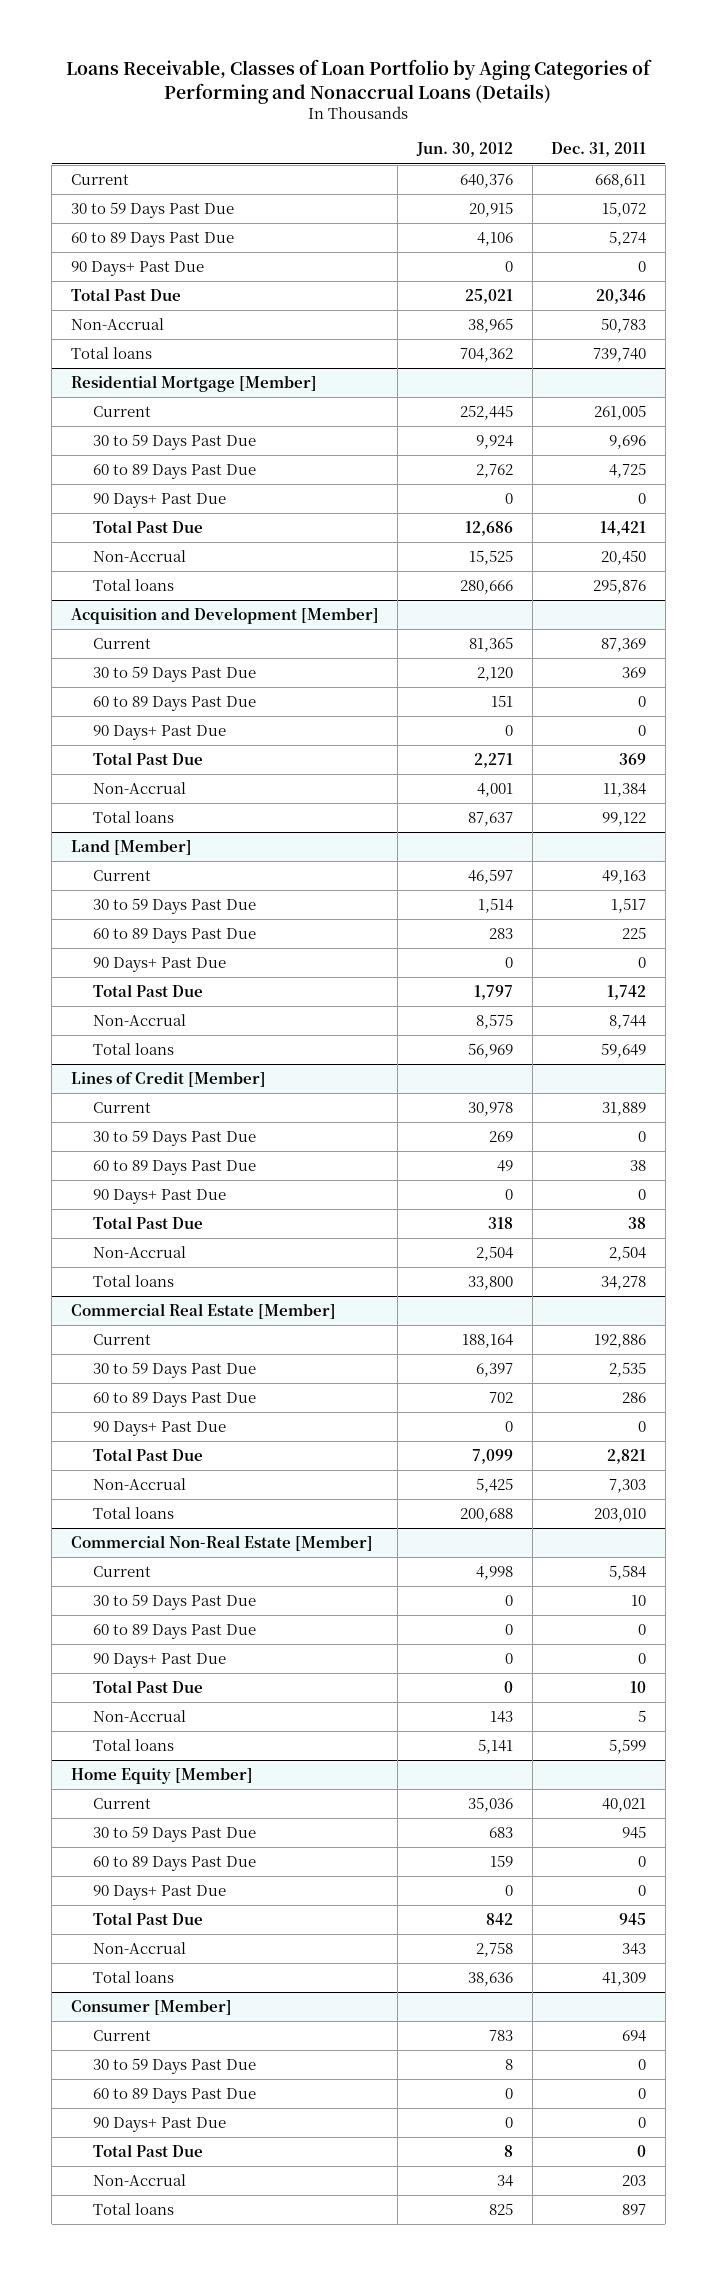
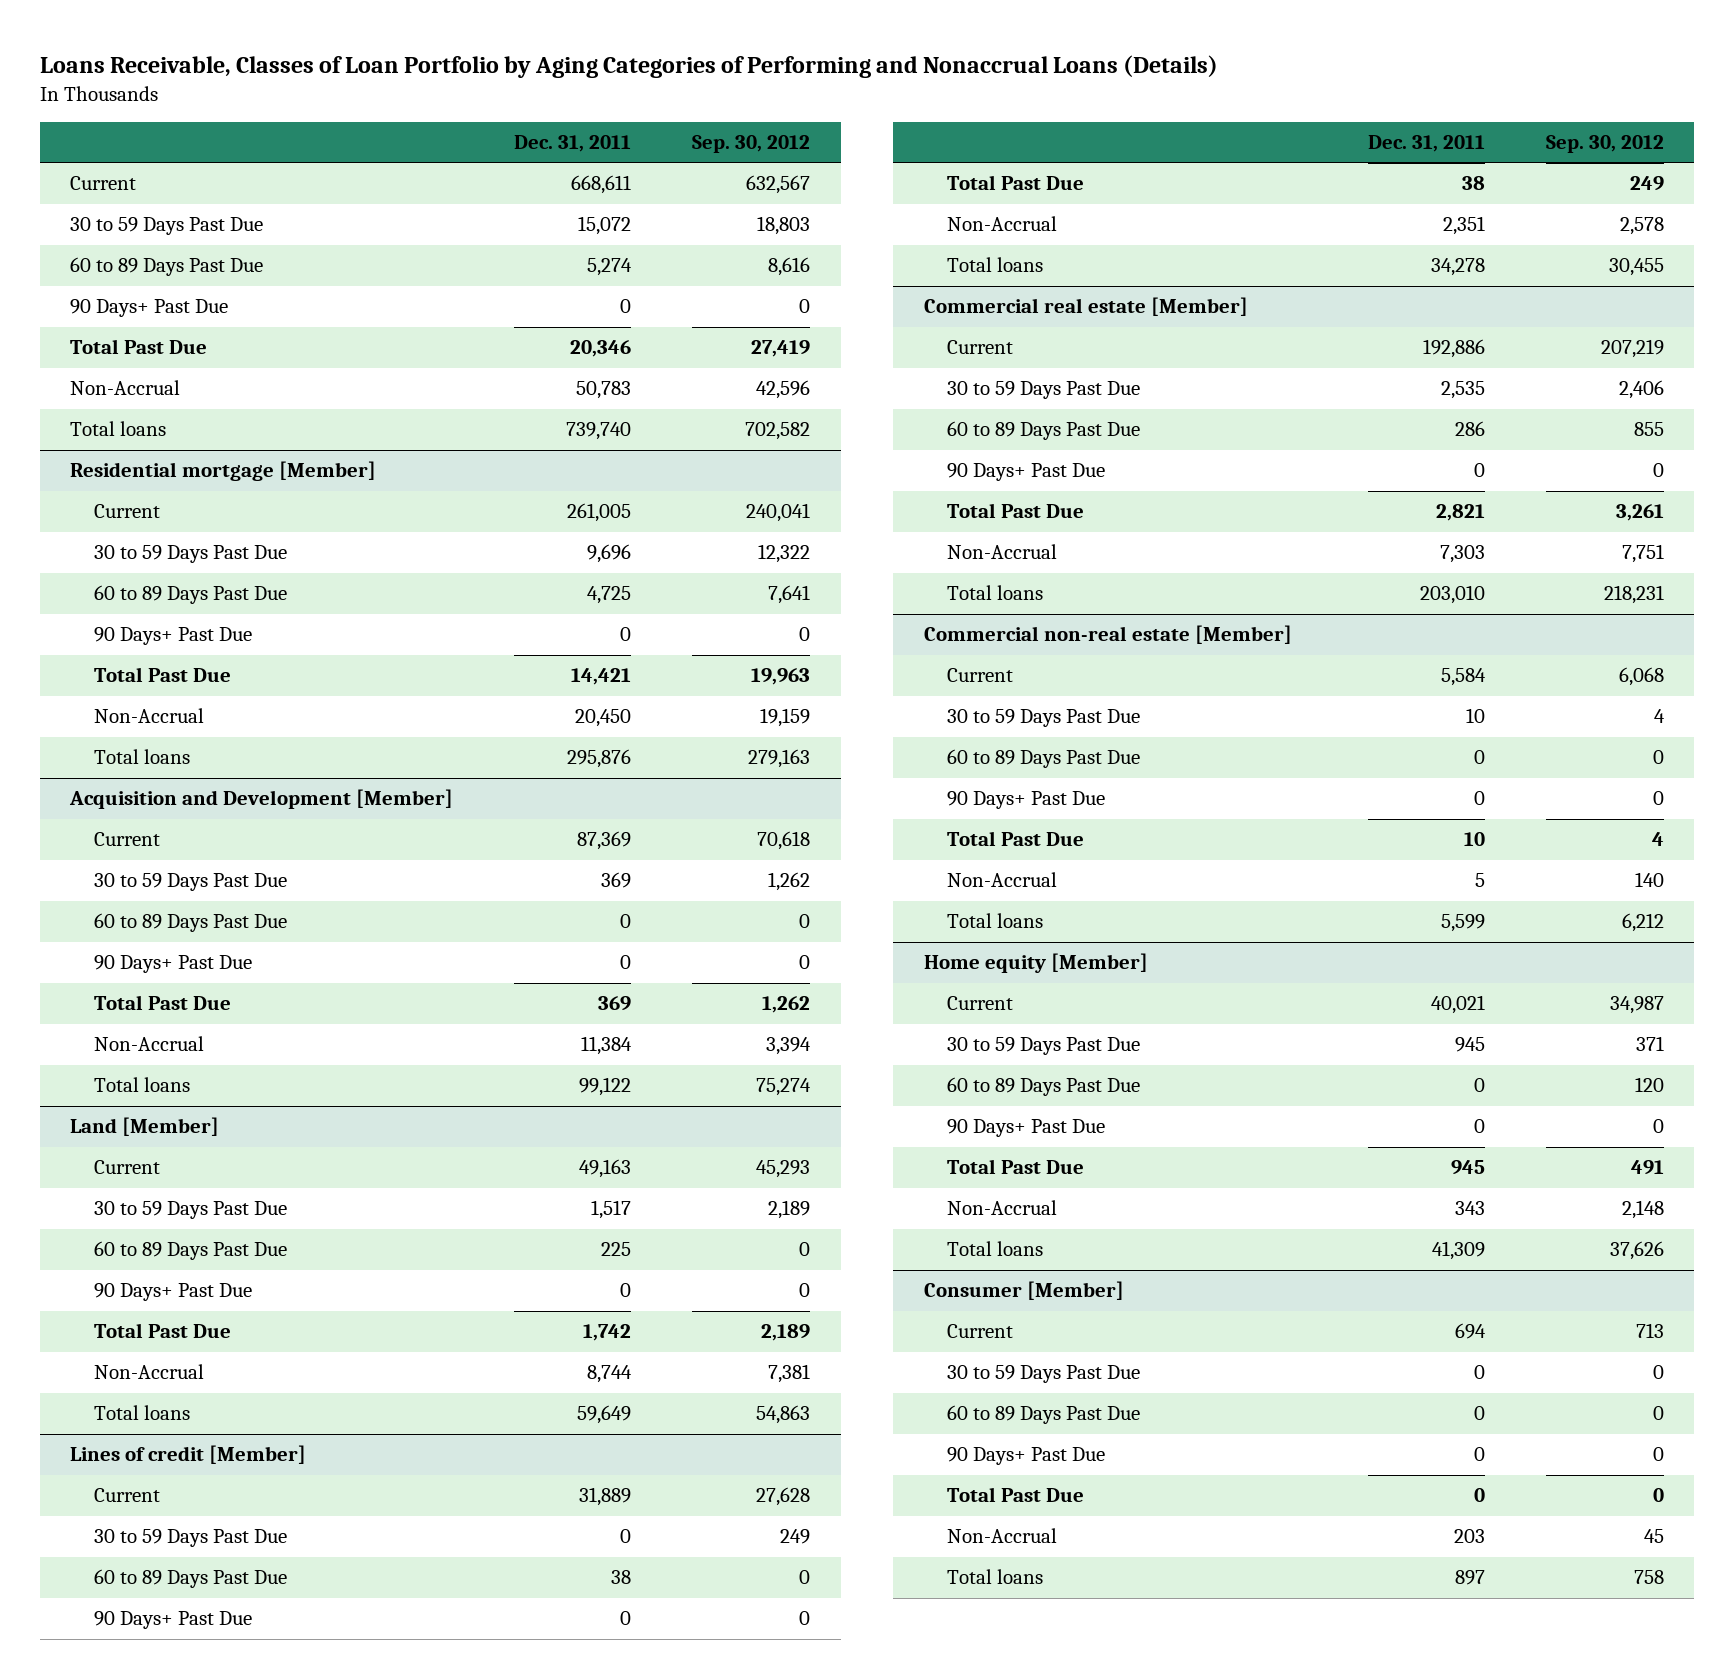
[415,142,513,158] Jun. 30, 2012 -> none
none -> [692,135,811,154] Sep. 30, 2012
[70,375,317,393] Residential Mortgage [Member] -> [70,461,377,482] Residential mortgage [Member]
[70,1072,266,1088] Lines of Credit [Member] -> [70,1445,307,1465] Lines of credit [Member]
[609,1246,647,1262] 2,504 -> [1442,216,1485,236] 2,351
[70,1303,336,1320] Commercial Real Estate [Member] -> [923,297,1248,317] Commercial real estate [Member]
[70,1535,373,1552] Commercial Non-Real Estate [Member] -> [923,625,1292,645] Commercial non-real estate [Member]
[70,1768,253,1785] Home Equity [Member] -> [923,953,1148,974] Home equity [Member]

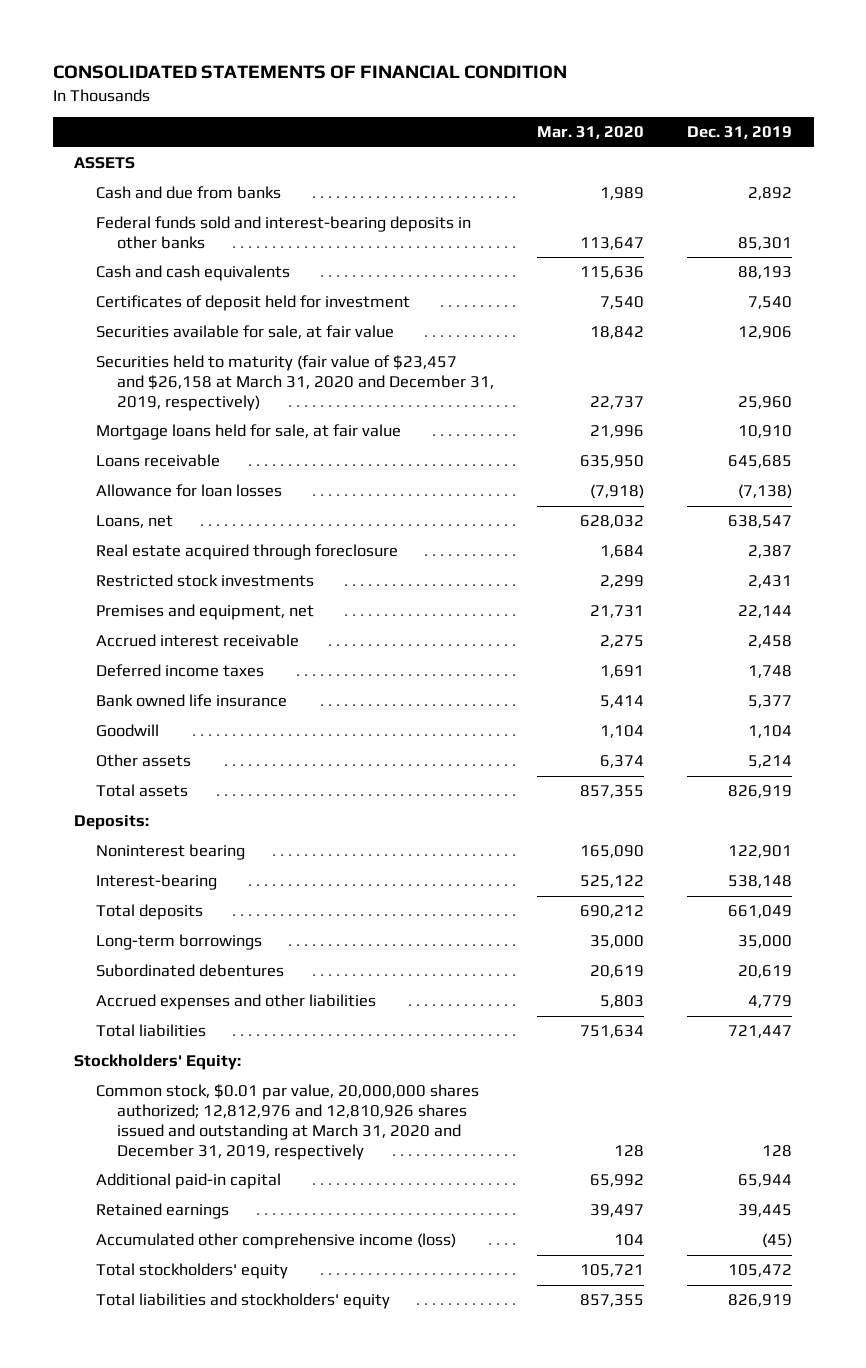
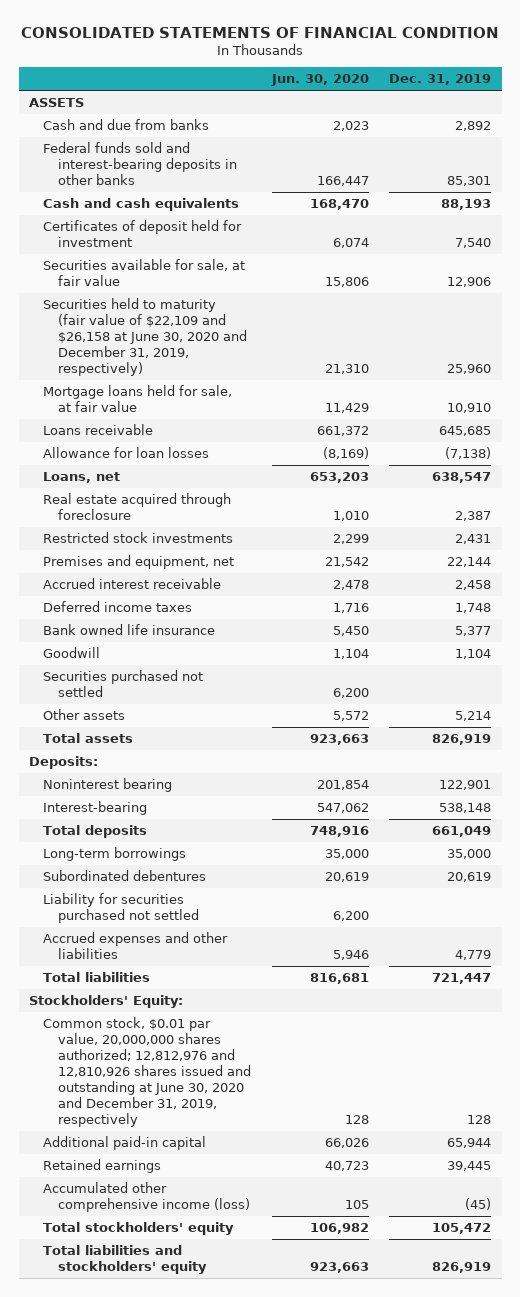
[537,126,645,140] Mar. 31, 2020 -> none
none -> [270,74,369,87] Jun. 30, 2020
[95,355,495,411] Securities held to maturity (fair value of $23,457 and $26,158 at March 31, 2020 and December 31, 2019, respectively) -> [43,298,247,376] Securities held to maturity (fair value of $22,109 and $26,158 at June 30, 2020 and December 31, 2019, respectively)
none -> [43,670,204,698] Securities purchased not settled
none -> [43,893,199,924] Liability for securities purchased not settled
[95,1084,479,1160] Common stock, $0.01 par value, 20,000,000 shares authorized; 12,812,976 and 12,810,926 shares issued and outstanding at March 31, 2020 and December 31, 2019, respectively -> [43,1017,251,1127] Common stock, $0.01 par value, 20,000,000 shares authorized; 12,812,976 and 12,810,926 shares issued and outstanding at June 30, 2020 and December 31, 2019, respectively

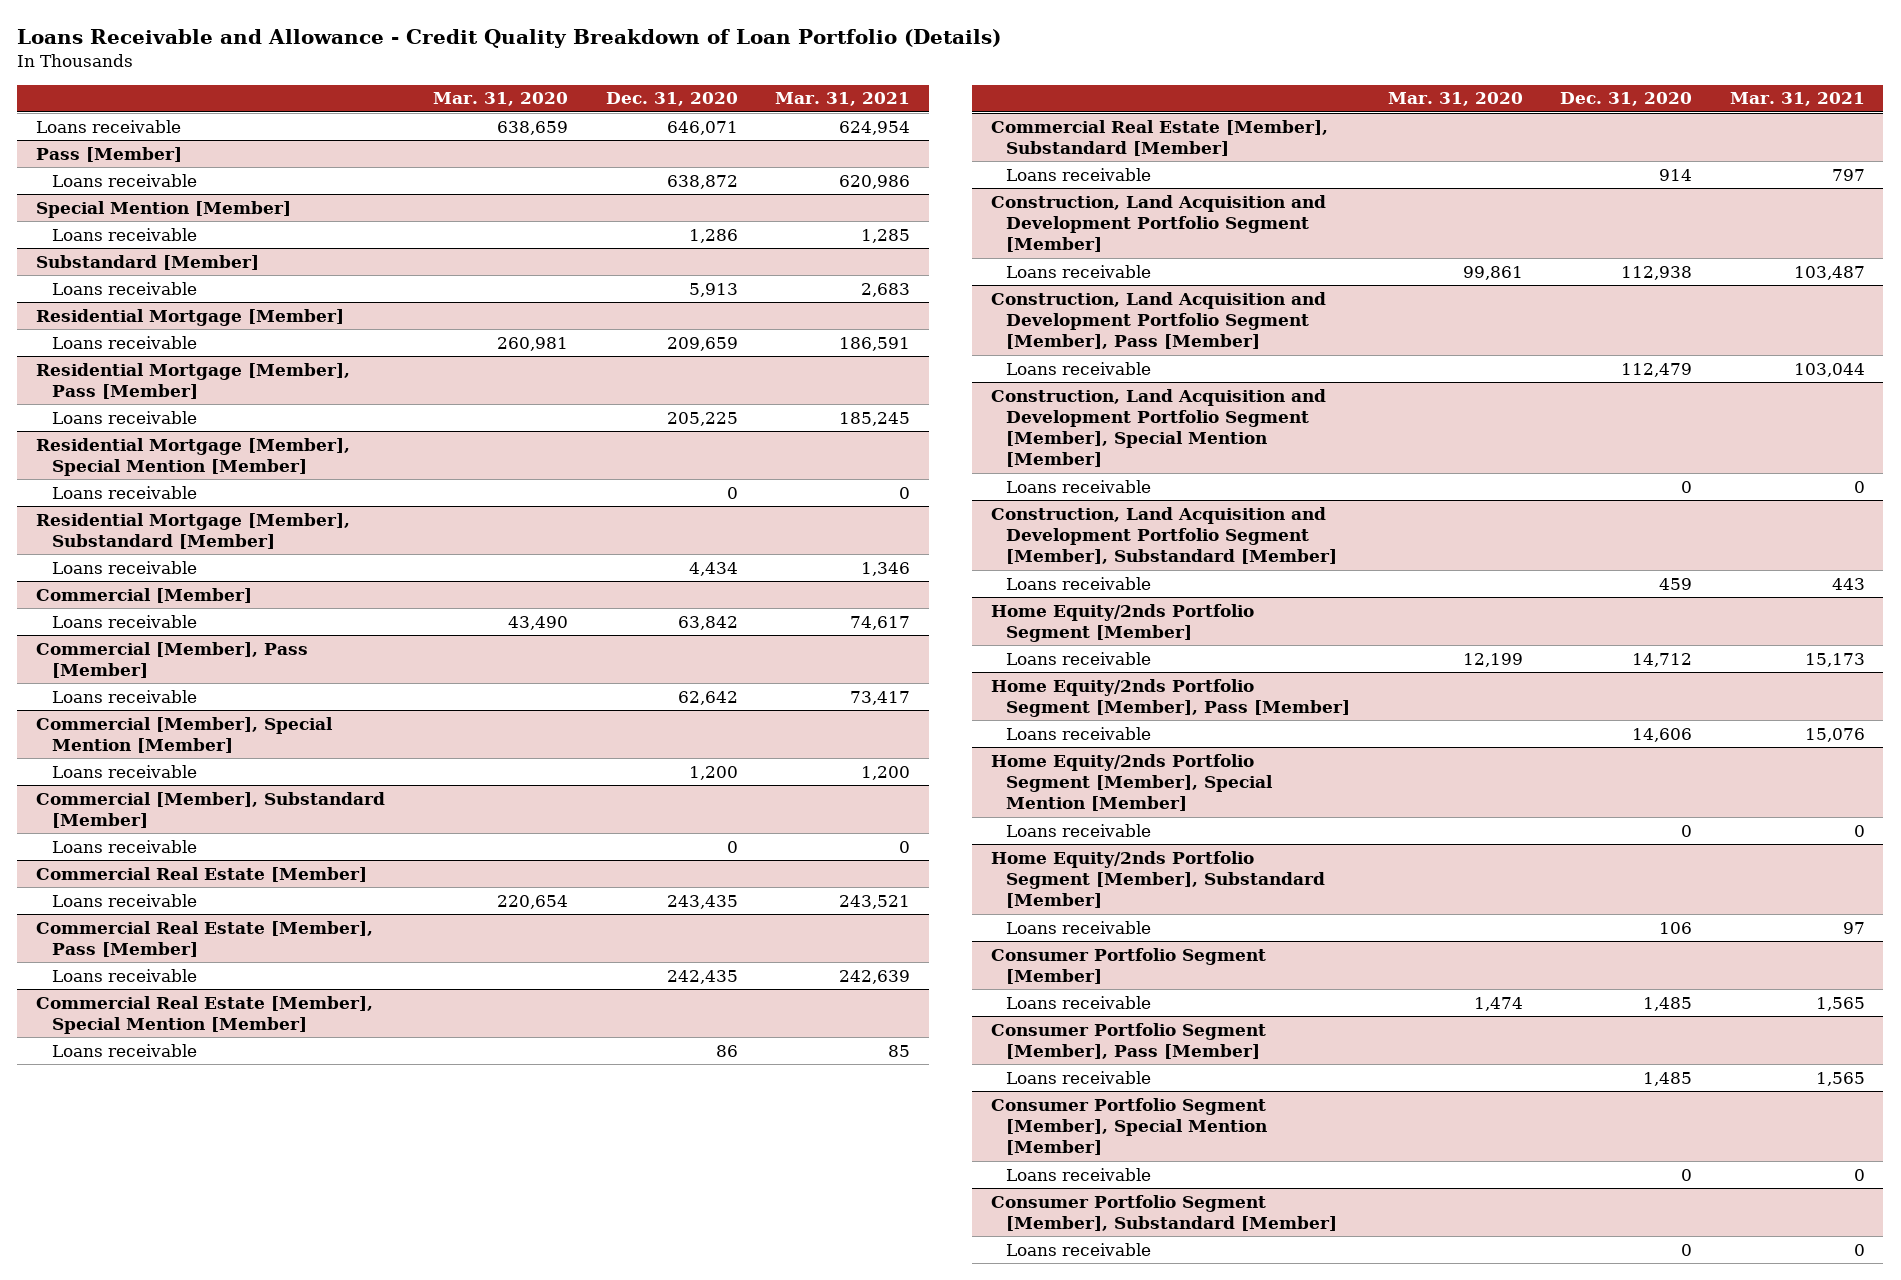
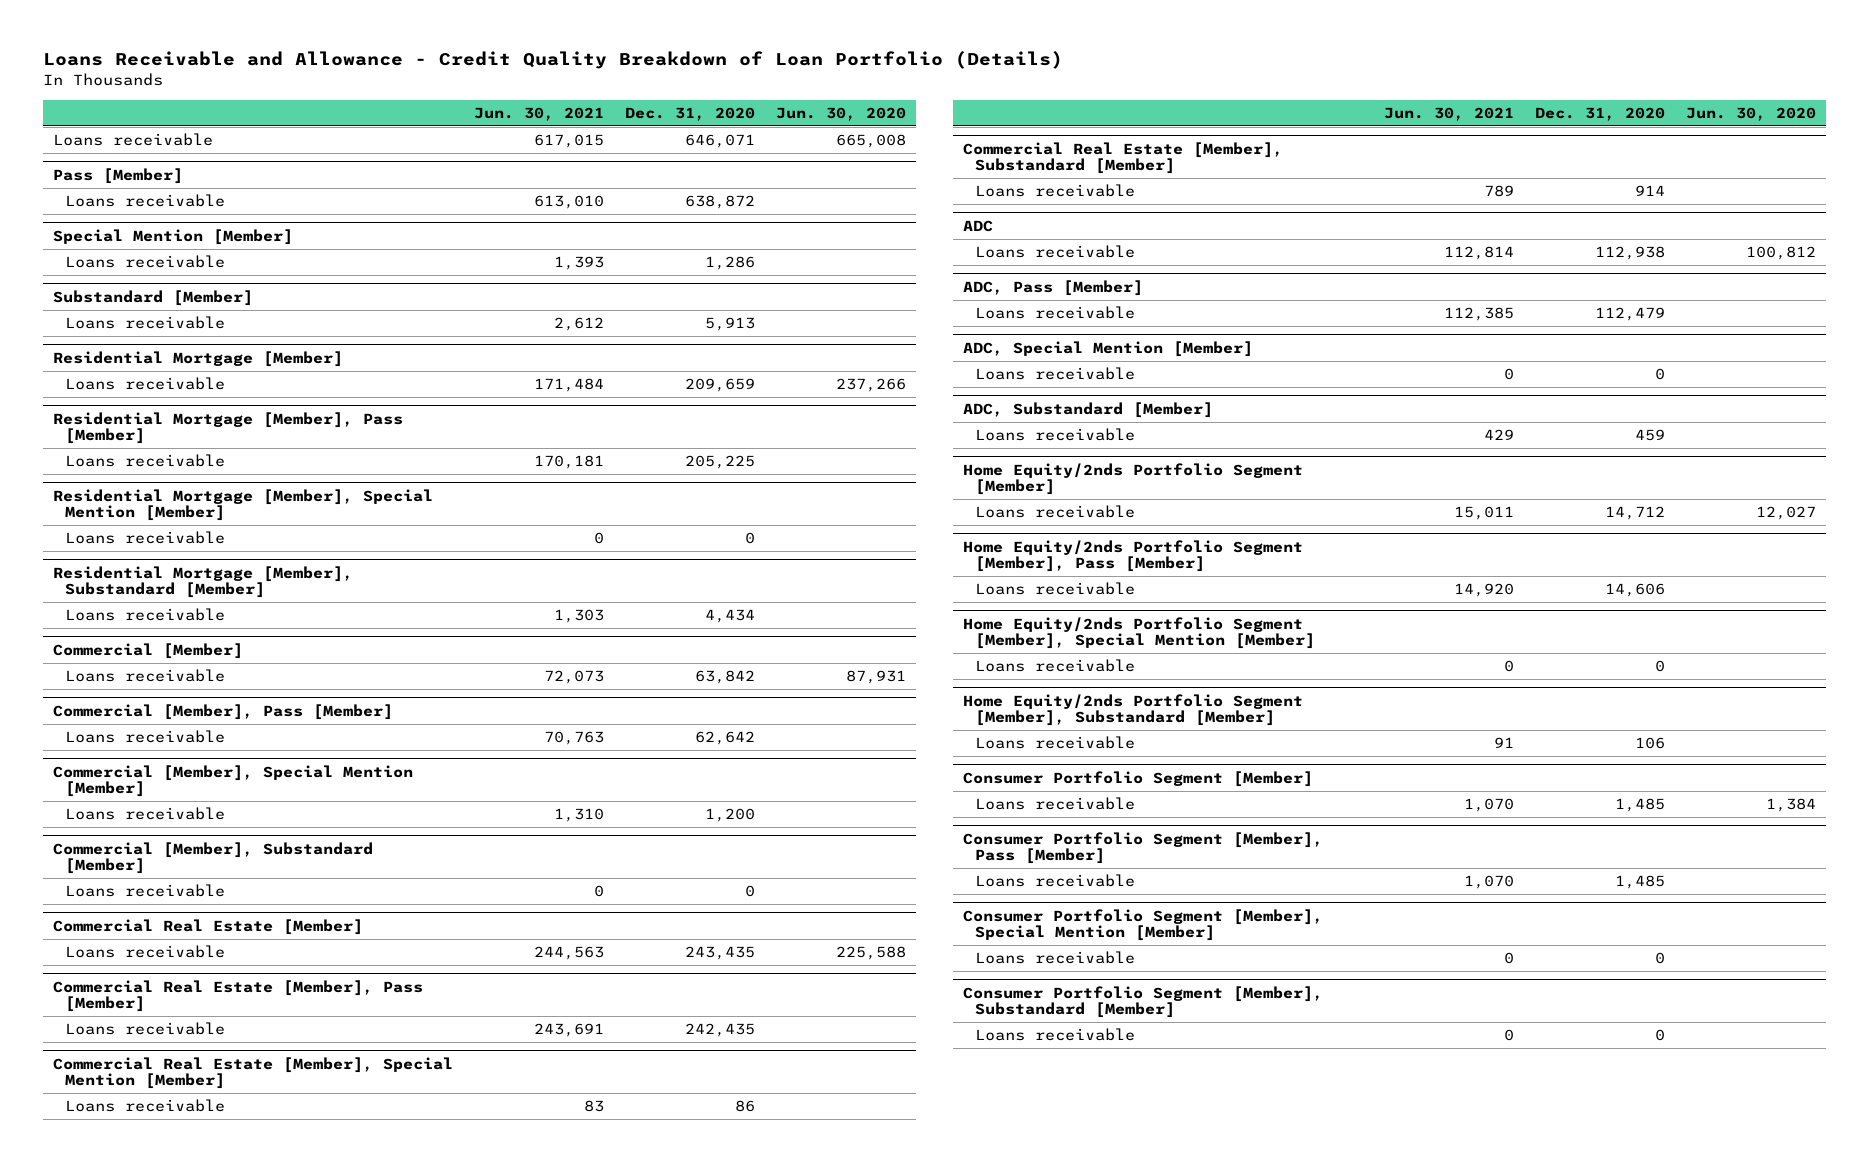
[433,92,569,107] Mar. 31, 2020 -> none
[775,92,911,107] Mar. 31, 2021 -> none
none -> [474,106,605,121] Jun. 30, 2021
none -> [775,106,906,121] Jun. 30, 2020
[990,194,1326,253] Construction, Land Acquisition and Development Portfolio Segment [Member] -> [963,219,994,232] ADC
[990,291,1326,350] Construction, Land Acquisition and Development Portfolio Segment [Member], Pass [Member] -> none
none -> [963,279,1144,296] ADC, Pass [Member]
[990,388,1326,468] Construction, Land Acquisition and Development Portfolio Segment [Member], Special Mention [Member] -> none
none -> [963,340,1254,357] ADC, Special Mention [Member]
[990,506,1338,565] Construction, Land Acquisition and Development Portfolio Segment [Member], Substandard [Member] -> none
none -> [963,401,1214,418] ADC, Substandard [Member]

